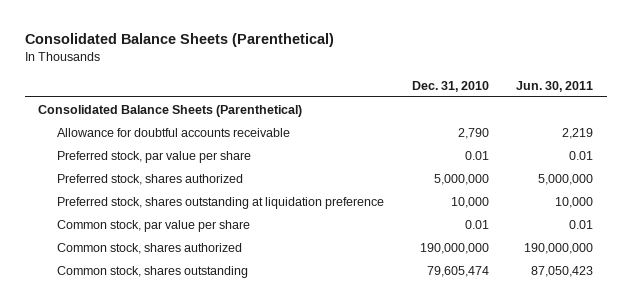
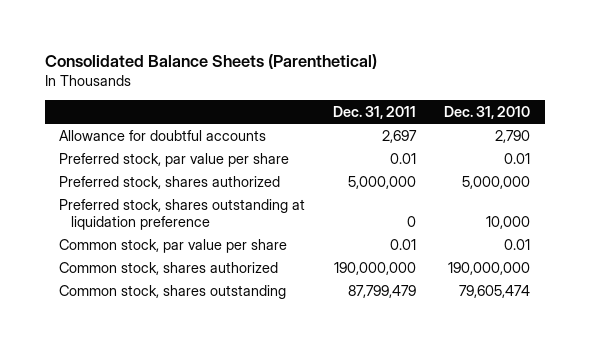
[516,80,594,92] Jun. 30, 2011 -> none
none -> [333,105,417,119] Dec. 31, 2011
[38,104,303,117] Consolidated Balance Sheets (Parenthetical) -> none
[56,127,290,137] Allowance for doubtful accounts receivable -> [58,129,266,141] Allowance for doubtful accounts

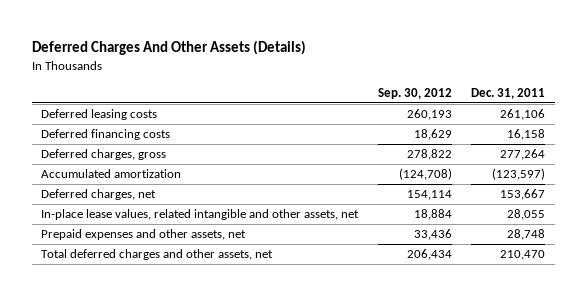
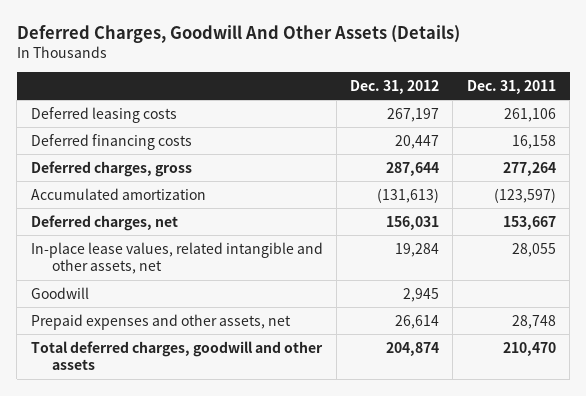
[31,40,306,56] Deferred Charges And Other Assets (Details) -> [16,24,460,43] Deferred Charges, Goodwill And Other Assets (Details)
[377,88,452,100] Sep. 30, 2012 -> none
none -> [350,79,440,94] Dec. 31, 2012
none -> [30,286,89,299] Goodwill
[41,249,274,261] Total deferred charges and other assets, net -> [30,340,323,371] Total deferred charges, goodwill and other assets

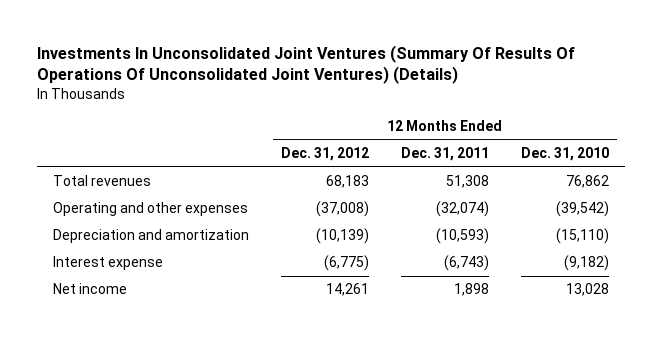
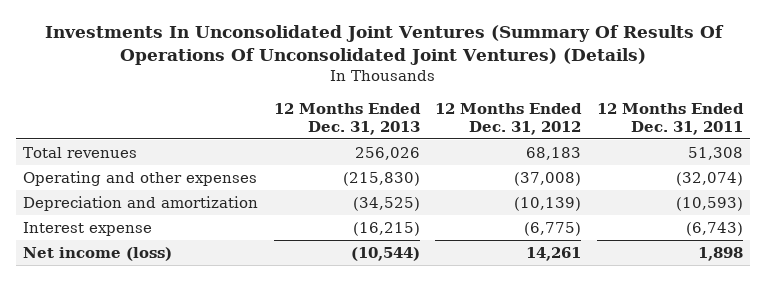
[520,147,609,162] Dec. 31, 2010 -> none
none -> [273,102,421,135] 12 Months Ended Dec. 31, 2013
[53,283,128,295] Net income -> [23,246,173,261] Net income (loss)

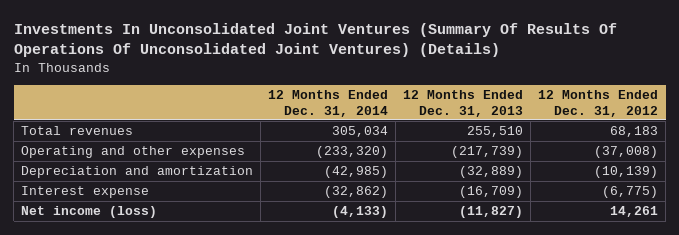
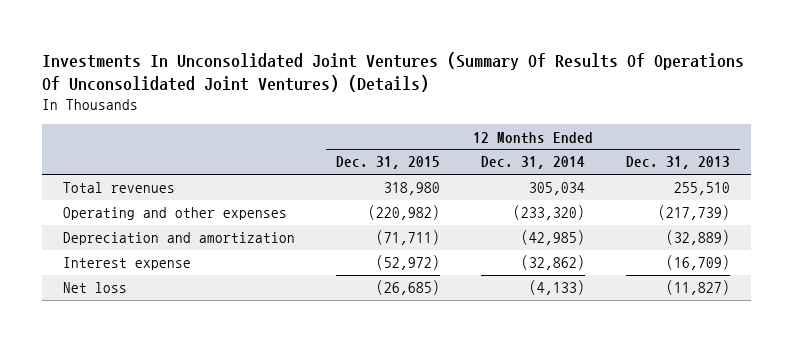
[538,89,659,117] 12 Months Ended Dec. 31, 2012 -> none
none -> [335,156,440,170] Dec. 31, 2015
[21,206,158,219] Net income (loss) -> [62,282,127,294] Net loss

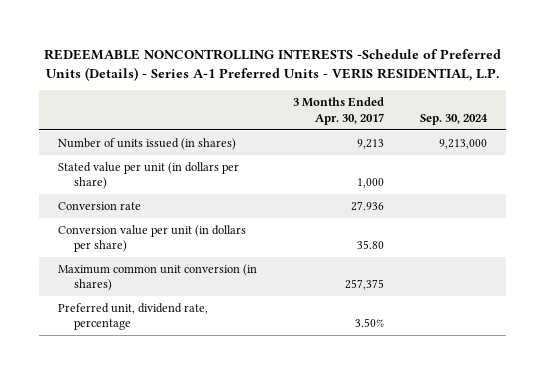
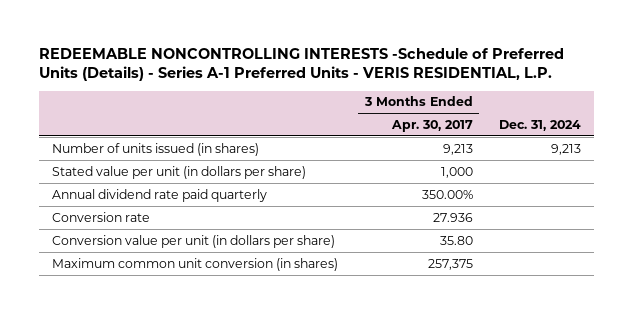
[420,113,489,125] Sep. 30, 2024 -> none
none -> [498,119,581,131] Dec. 31, 2024
none -> [52,188,268,202] Annual dividend rate paid quarterly
[57,302,208,331] Preferred unit, dividend rate, percentage -> none

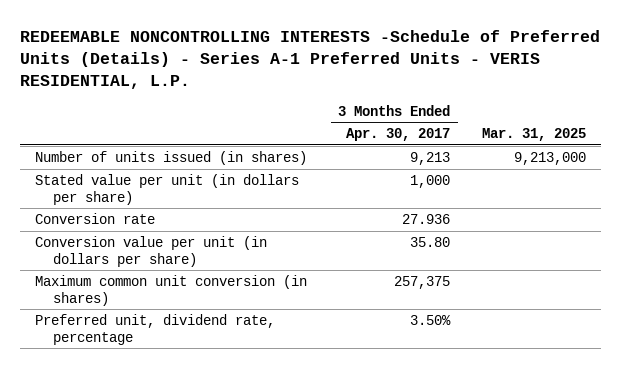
[498,119,581,131] Dec. 31, 2024 -> none
none -> [481,128,586,142] Mar. 31, 2025
[52,188,268,202] Annual dividend rate paid quarterly -> none
none -> [35,313,276,345] Preferred unit, dividend rate, percentage

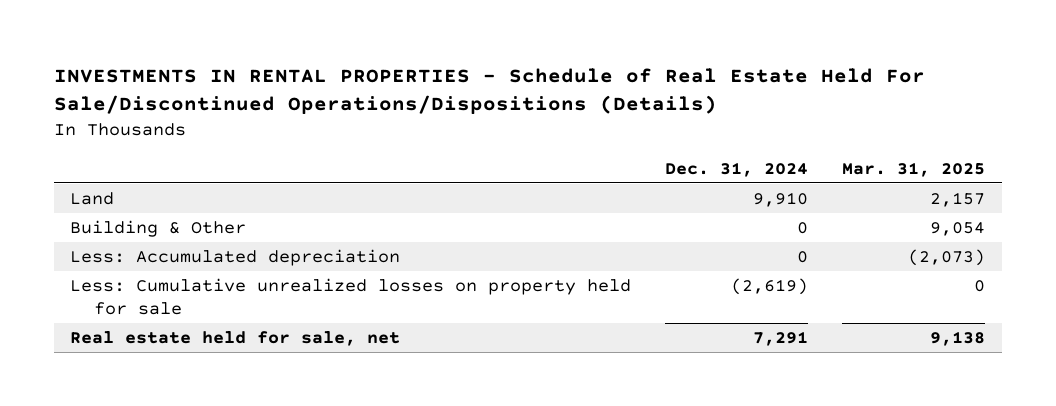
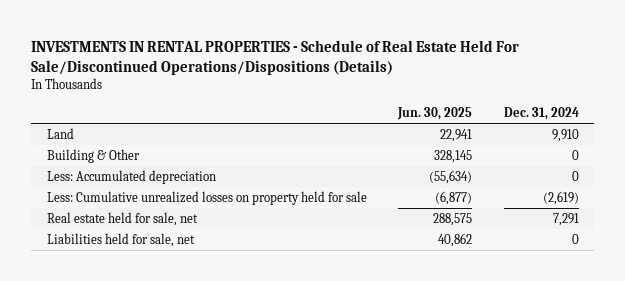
[842,161,986,177] Mar. 31, 2025 -> none
none -> [397,107,473,121] Jun. 30, 2025
none -> [46,232,195,247] Liabilities held for sale, net

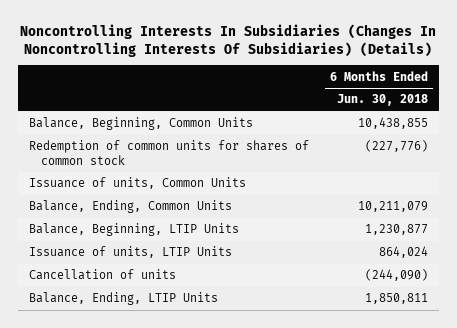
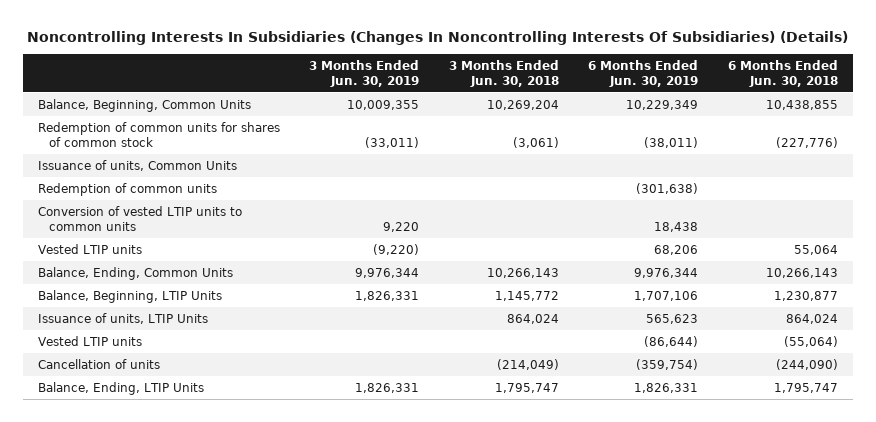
none -> [309,59,420,87] 3 Months Ended Jun. 30, 2019
none -> [448,59,559,87] 3 Months Ended Jun. 30, 2018
none -> [588,59,699,87] 6 Months Ended Jun. 30, 2019
none -> [37,182,217,196] Redemption of common units
none -> [37,205,242,232] Conversion of vested LTIP units to common units
none -> [37,243,142,254] Vested LTIP units
[357,201,428,213] 10,211,079 -> [765,267,838,278] 10,266,143
none -> [37,335,142,346] Vested LTIP units
[364,293,428,305] 1,850,811 -> [773,382,838,393] 1,795,747

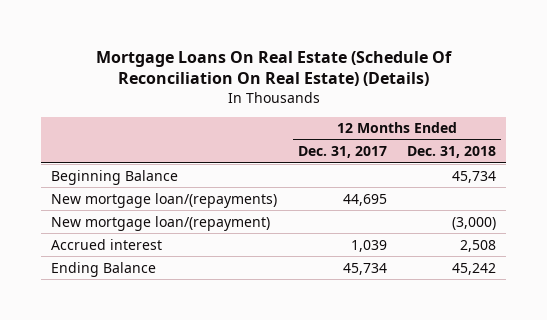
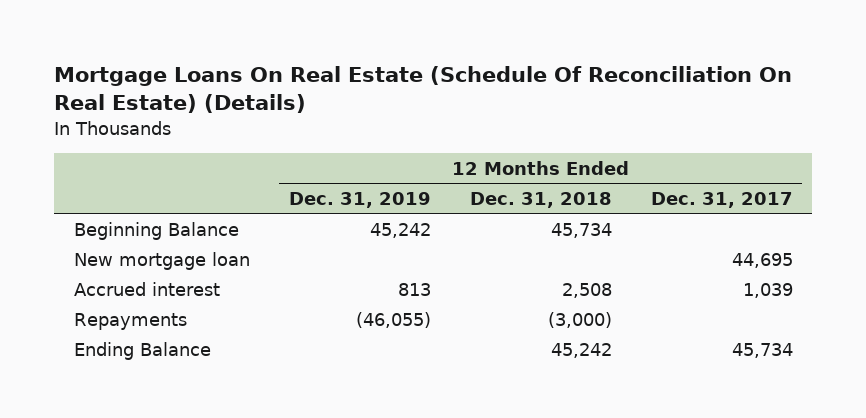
none -> [288,191,431,208] Dec. 31, 2019
[51,215,271,231] New mortgage loan/(repayment) -> none
[51,192,278,208] New mortgage loan/(repayments) -> [73,251,250,270] New mortgage loan
none -> [73,312,187,330] Repayments

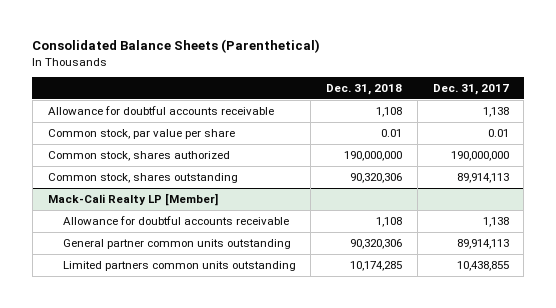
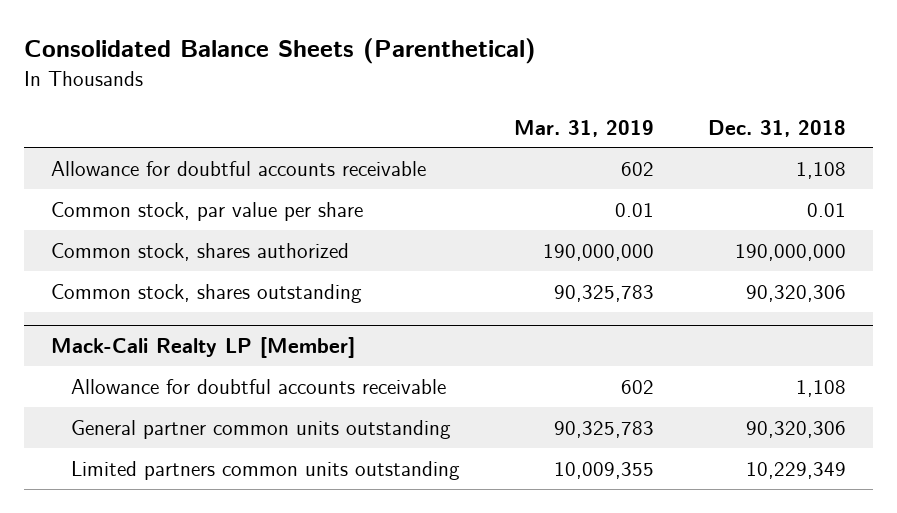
[432,83,509,95] Dec. 31, 2017 -> none
none -> [514,119,655,137] Mar. 31, 2019
[350,260,403,271] 10,174,285 -> [746,461,847,479] 10,229,349

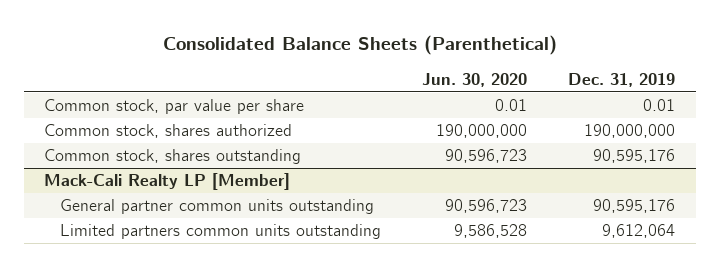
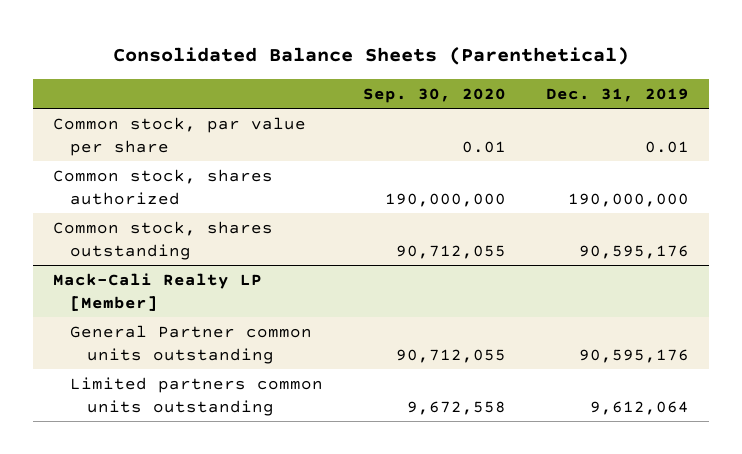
[422,72,528,87] Jun. 30, 2020 -> none
none -> [363,87,507,103] Sep. 30, 2020
[60,199,375,215] General partner common units outstanding -> [70,324,313,364] General Partner common units outstanding

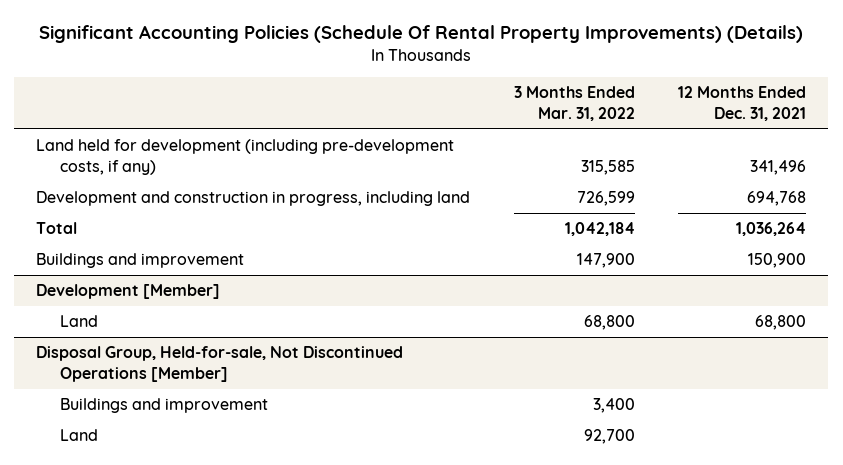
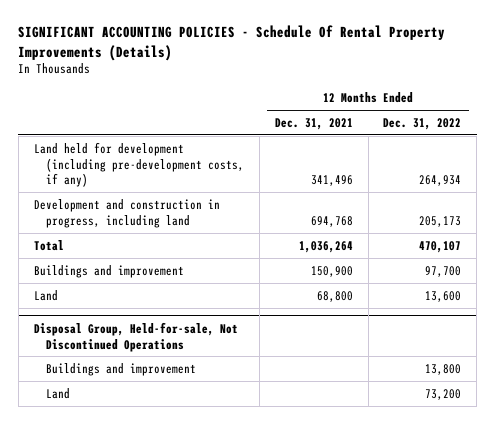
[39,25,804,44] Significant Accounting Policies (Schedule Of Rental Property Improvements) (Details) -> [18,25,446,61] SIGNIFICANT ACCOUNTING POLICIES - Schedule Of Rental Property Improvements (Details)
[513,86,635,121] 3 Months Ended Mar. 31, 2022 -> none
none -> [383,118,462,131] Dec. 31, 2022
[36,284,221,300] Development [Member] -> none
[36,346,404,382] Disposal Group, Held-for-sale, Not Discontinued Operations [Member] -> [33,321,238,352] Disposal Group, Held-for-sale, Not Discontinued Operations

